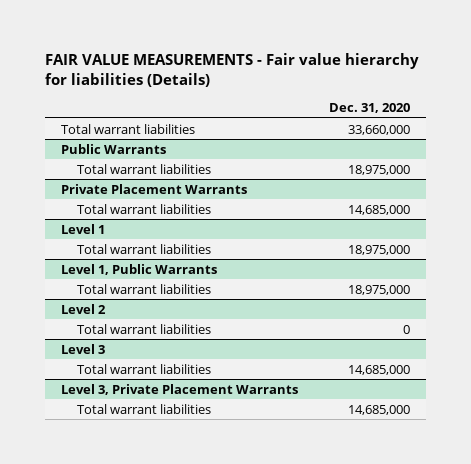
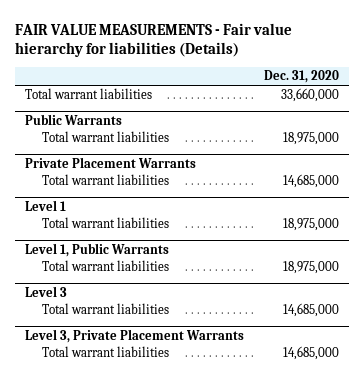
[60,303,106,314] Level 2 -> none
[76,323,211,334] Total warrant liabilities -> none

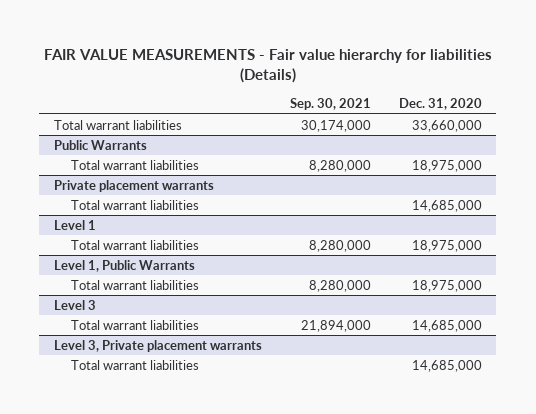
none -> [289,98,371,111] Sep. 30, 2021
[25,156,197,168] Private Placement Warrants -> [53,179,214,192] Private placement warrants
[25,328,245,343] Level 3, Private Placement Warrants -> [53,339,262,352] Level 3, Private placement warrants

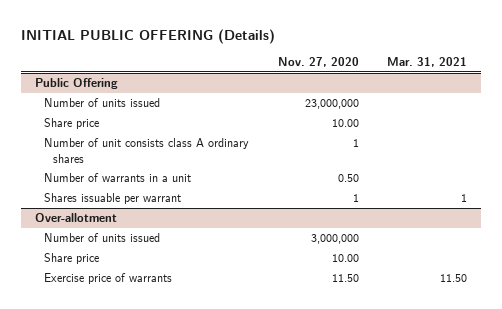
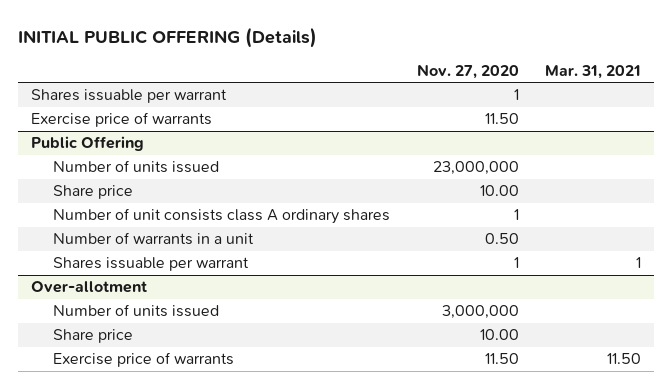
none -> [31,89,228,104] Shares issuable per warrant
none -> [31,112,213,128] Exercise price of warrants

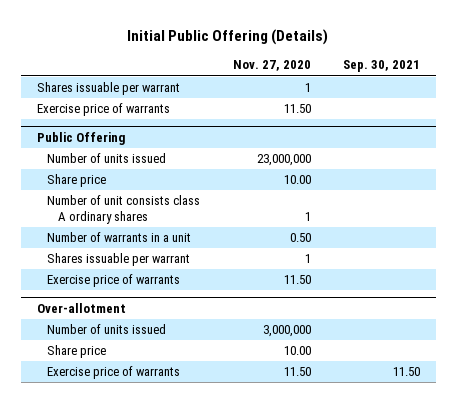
[18,26,318,48] INITIAL PUBLIC OFFERING (Details) -> [127,29,329,46] Initial Public Offering (Details)
[544,64,641,79] Mar. 31, 2021 -> none
none -> [342,60,420,73] Sep. 30, 2021
none -> [47,274,181,288] Exercise price of warrants

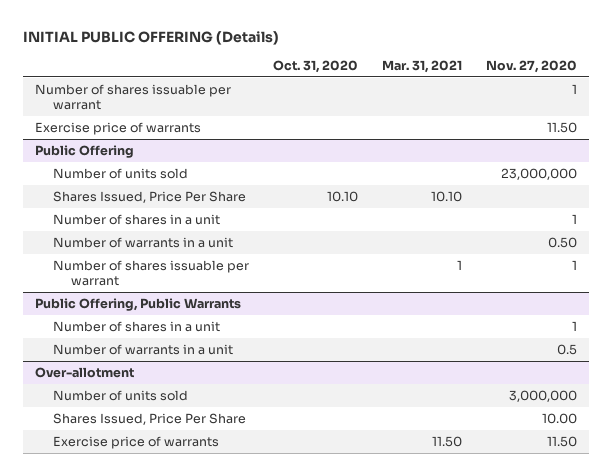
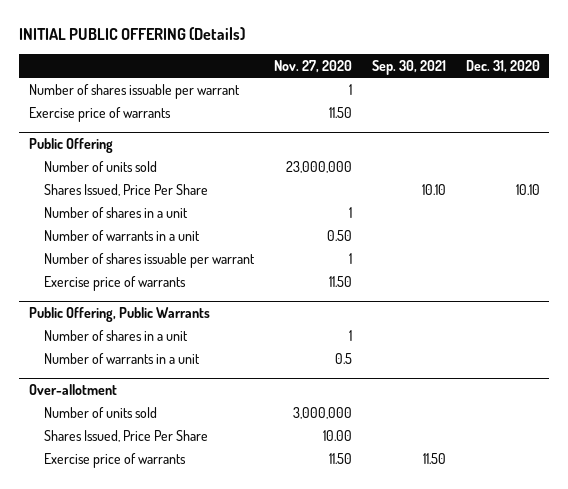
[272,59,358,73] Oct. 31, 2020 -> none
[381,59,462,73] Mar. 31, 2021 -> none
none -> [371,59,446,75] Sep. 30, 2021
none -> [465,59,540,73] Dec. 31, 2020
none -> [43,275,186,291] Exercise price of warrants

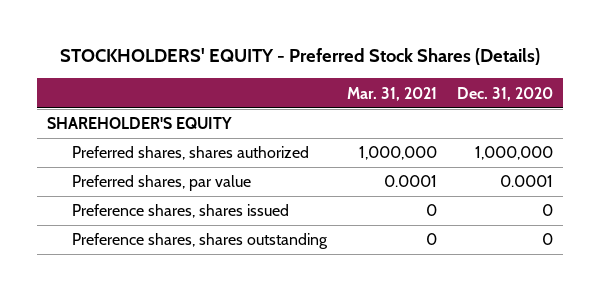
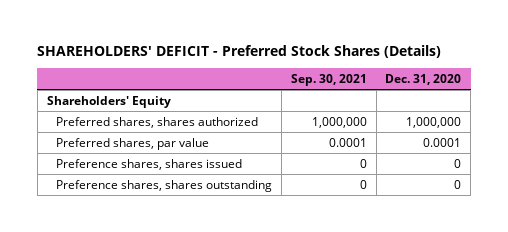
[60,48,541,66] STOCKHOLDERS' EQUITY - Preferred Stock Shares (Details) -> [37,44,442,58] SHAREHOLDERS' DEFICIT - Preferred Stock Shares (Details)
[347,86,438,101] Mar. 31, 2021 -> none
none -> [290,73,367,86] Sep. 30, 2021
[47,117,233,130] SHAREHOLDER'S EQUITY -> [46,95,171,108] Shareholders' Equity

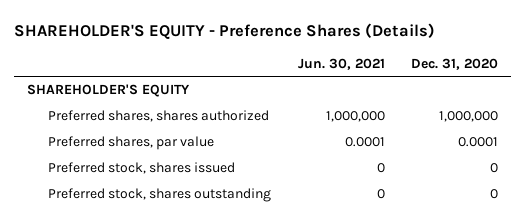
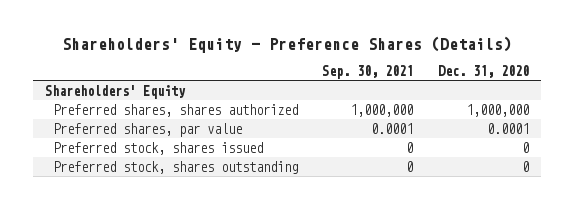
[13,22,435,39] SHAREHOLDER'S EQUITY - Preference Shares (Details) -> [61,35,512,53] Shareholders' Equity - Preference Shares (Details)
[297,57,385,70] Jun. 30, 2021 -> none
none -> [322,64,414,79] Sep. 30, 2021
[27,84,191,98] SHAREHOLDER'S EQUITY -> [44,84,186,99] Shareholders' Equity

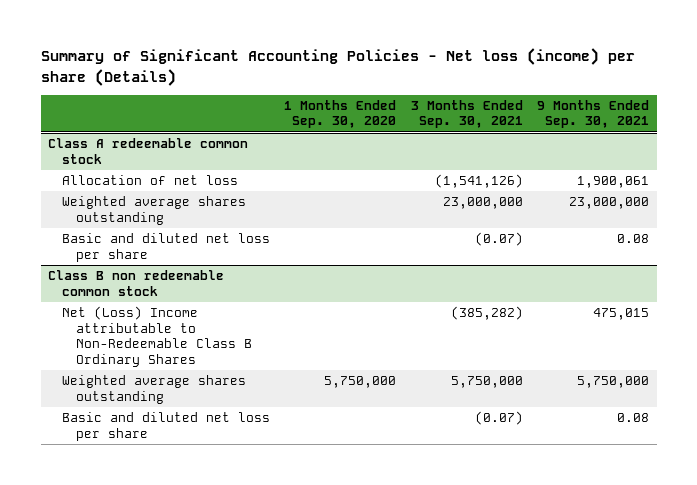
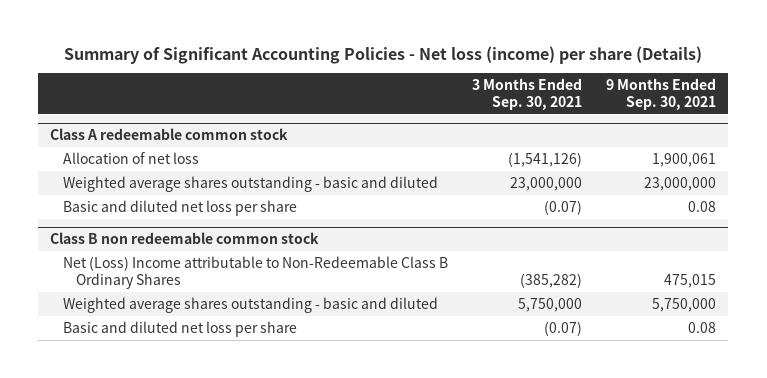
[284,100,397,129] 1 Months Ended Sep. 30, 2020 -> none
[61,196,246,225] Weighted average shares outstanding -> [63,176,439,193] Weighted average shares outstanding - basic and diluted
[61,375,246,404] Weighted average shares outstanding -> [63,297,439,314] Weighted average shares outstanding - basic and diluted

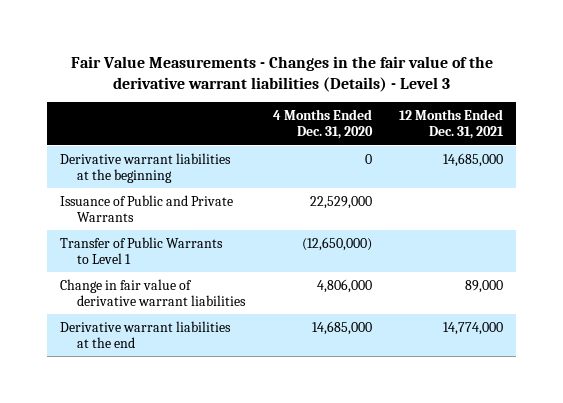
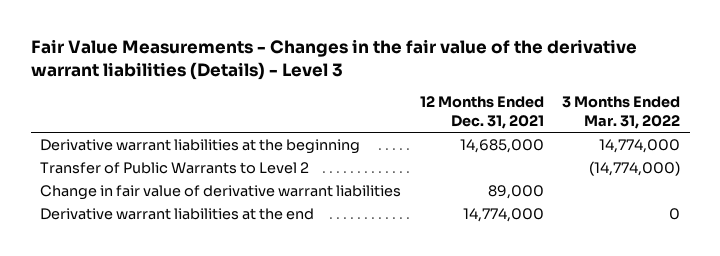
[272,108,373,140] 4 Months Ended Dec. 31, 2020 -> none
none -> [562,96,681,130] 3 Months Ended Mar. 31, 2022
[60,194,234,222] Issuance of Public and Private Warrants -> none
[60,236,224,264] Transfer of Public Warrants to Level 1 -> [39,161,309,174] Transfer of Public Warrants to Level 2

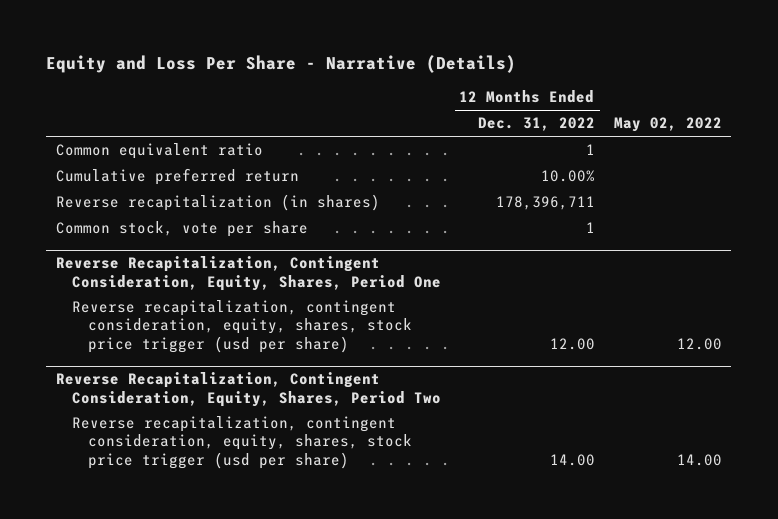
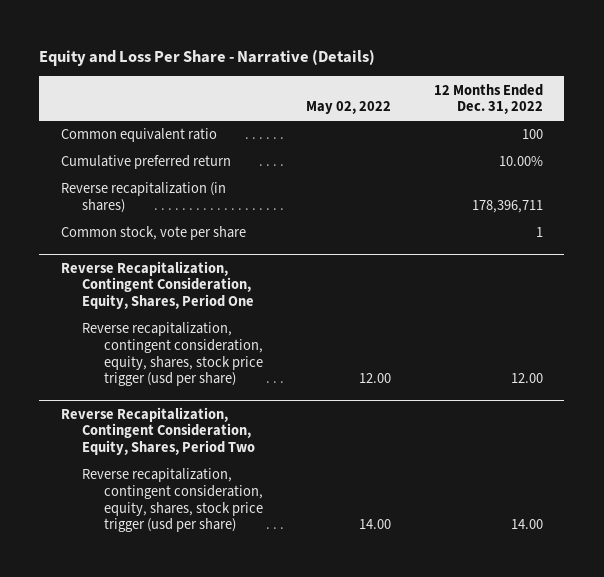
[585,144,595,156] 1 -> [521,129,543,140] 100

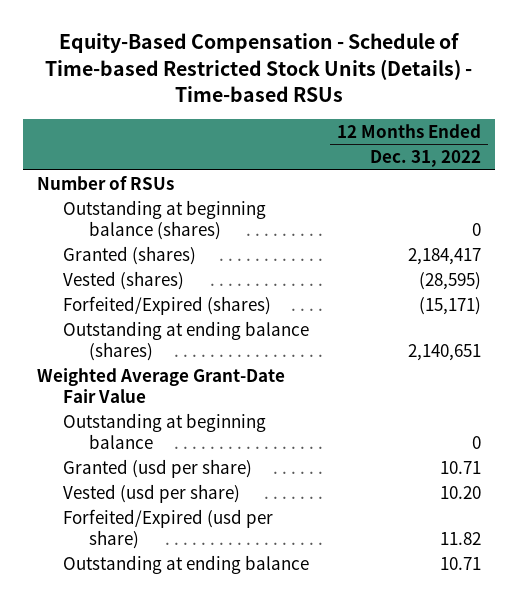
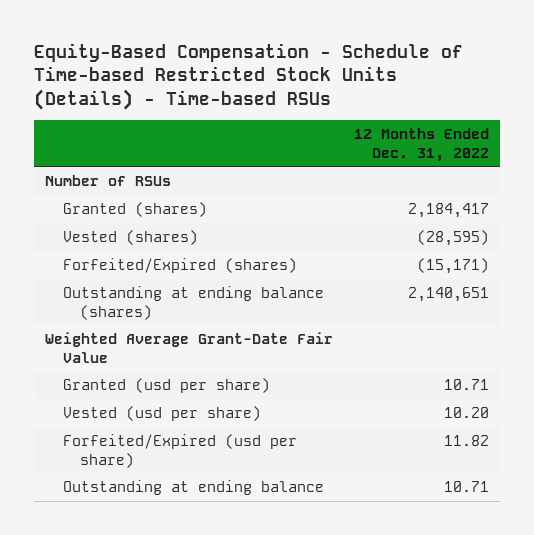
[62,199,266,240] Outstanding at beginning balance (shares) -> none
[62,412,266,449] Outstanding at beginning balance -> none

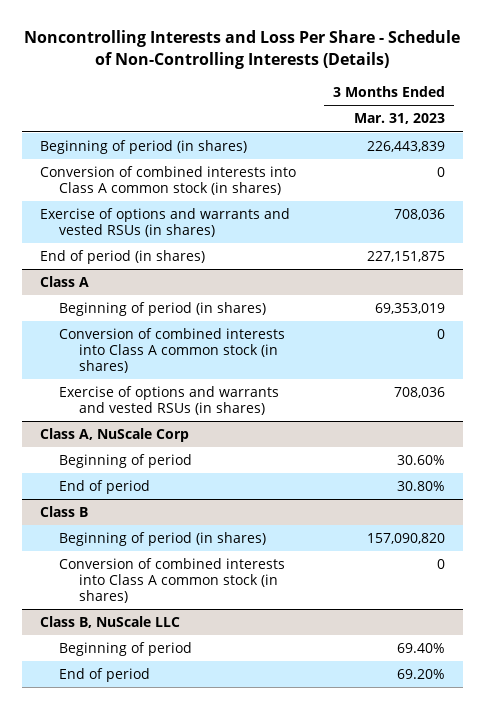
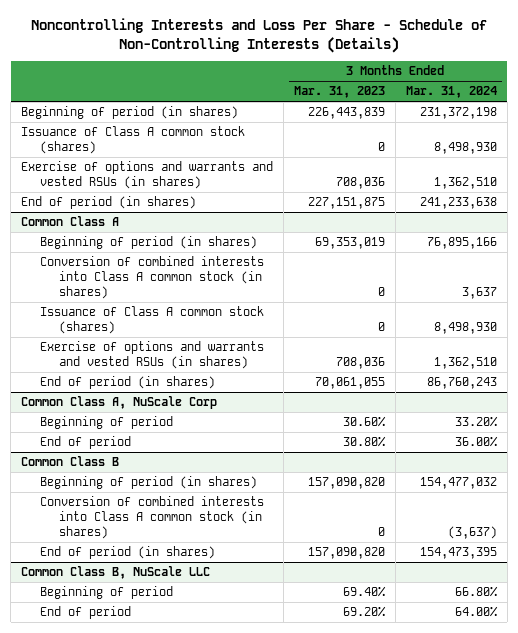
none -> [405,86,497,99] Mar. 31, 2024
[40,166,297,196] Conversion of combined interests into Class A common stock (in shares) -> [21,126,246,155] Issuance of Class A common stock (shares)
[40,276,90,288] Class A -> [21,216,120,227] Common Class A
none -> [40,306,265,335] Issuance of Class A common stock (shares)
none -> [40,376,216,390] End of period (in shares)
[40,428,190,443] Class A, NuScale Corp -> [21,396,218,410] Common Class A, NuScale Corp
[40,506,89,518] Class B -> [21,456,120,467] Common Class B
none -> [40,546,216,560] End of period (in shares)
[40,616,181,629] Class B, NuScale LLC -> [21,566,211,580] Common Class B, NuScale LLC

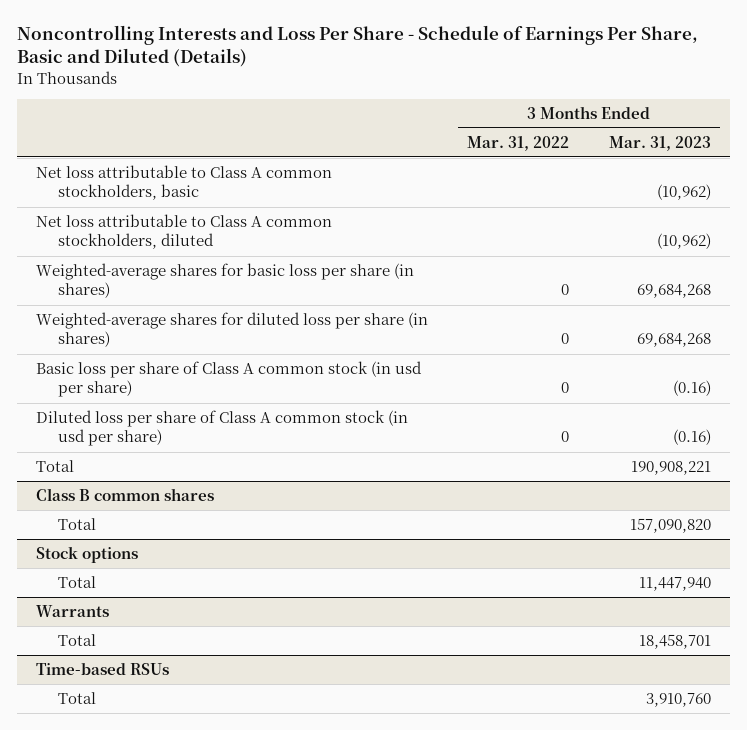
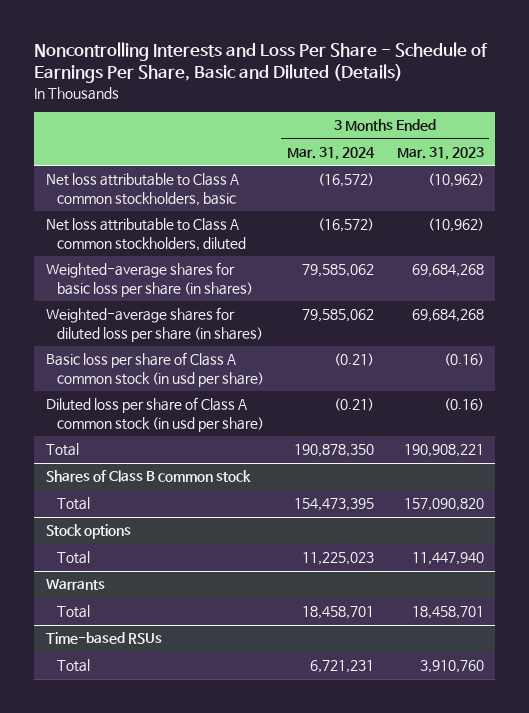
[467,135,570,151] Mar. 31, 2022 -> none
none -> [287,146,376,160] Mar. 31, 2024
[36,488,215,502] Class B common shares -> [45,470,251,483] Shares of Class B common stock

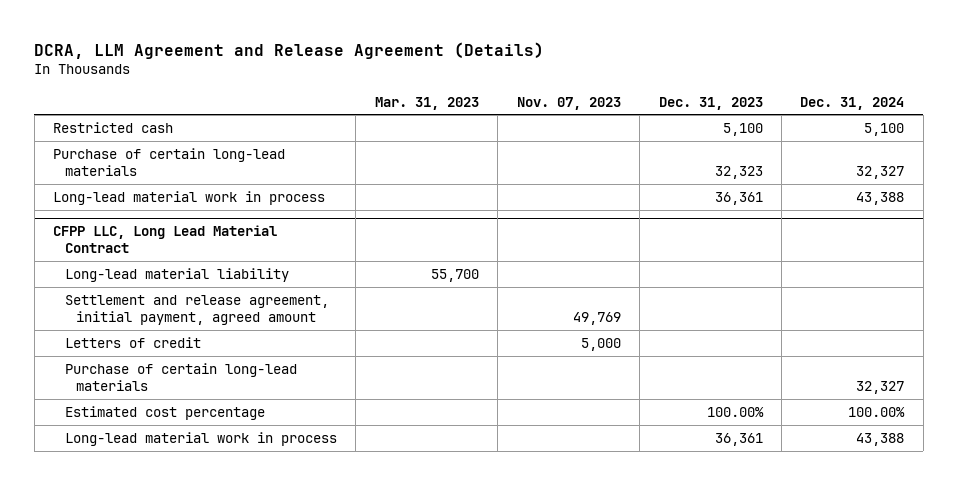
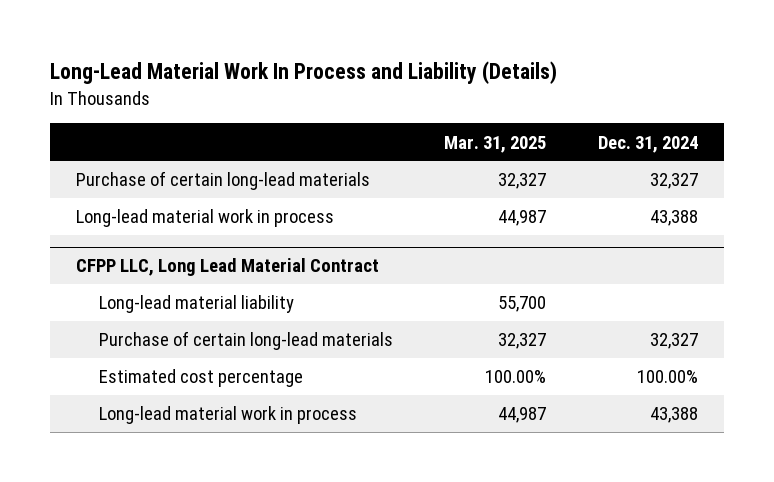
[34,41,545,59] DCRA, LLM Agreement and Release Agreement (Details) -> [50,61,558,85] Long-Lead Material Work In Process and Liability (Details)
[374,96,479,110] Mar. 31, 2023 -> none
[516,96,621,110] Nov. 07, 2023 -> none
[658,96,763,110] Dec. 31, 2023 -> none
none -> [444,135,547,153] Mar. 31, 2025
[53,122,174,134] Restricted cash -> none
[64,295,329,325] Settlement and release agreement, initial payment, agreed amount -> none
[64,337,201,349] Letters of credit -> none

